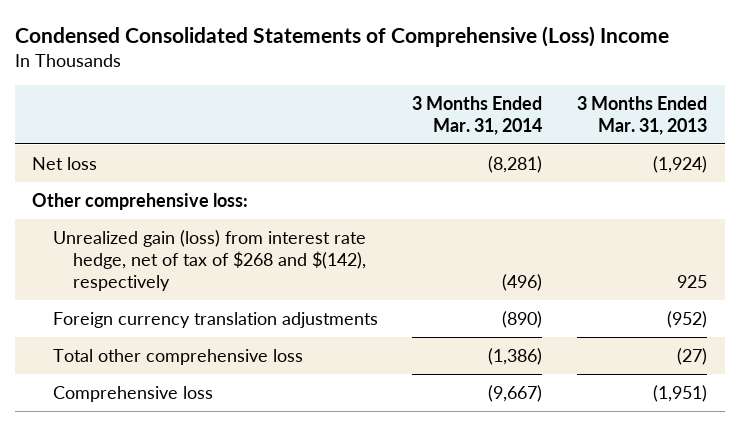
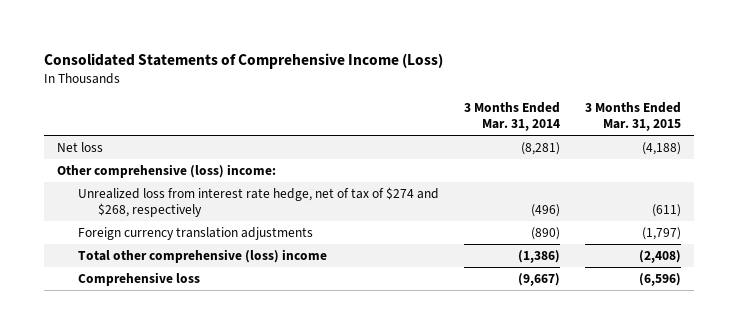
[14,25,669,47] Condensed Consolidated Statements of Comprehensive (Loss) Income -> [44,52,444,69] Consolidated Statements of Comprehensive Income (Loss)
[577,95,708,136] 3 Months Ended Mar. 31, 2013 -> none
none -> [585,102,682,132] 3 Months Ended Mar. 31, 2015
[32,192,249,210] Other comprehensive loss: -> [56,164,276,179] Other comprehensive (loss) income:
[52,229,367,292] Unrealized gain (loss) from interest rate hedge, net of tax of $268 and $(142), respectively -> [77,187,439,217] Unrealized loss from interest rate hedge, net of tax of $274 and $268, respectively
[52,348,303,365] Total other comprehensive loss -> [77,249,327,264] Total other comprehensive (loss) income

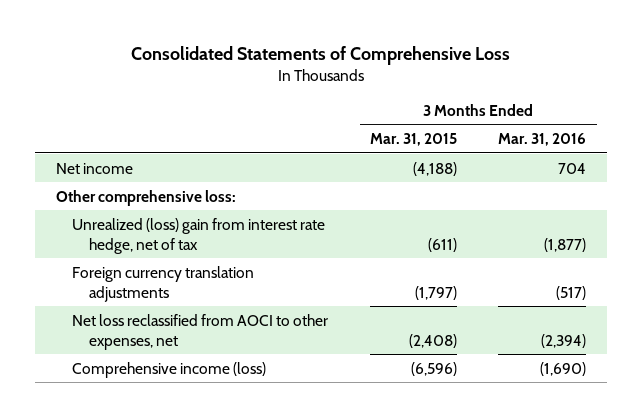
[44,52,444,69] Consolidated Statements of Comprehensive Income (Loss) -> [131,45,511,65] Consolidated Statements of Comprehensive Loss
[463,102,560,132] 3 Months Ended Mar. 31, 2014 -> none
none -> [498,132,587,146] Mar. 31, 2016
[56,142,103,153] Net loss -> [55,162,133,174] Net income
[56,164,276,179] Other comprehensive (loss) income: -> [55,189,236,206] Other comprehensive loss:
[77,187,439,217] Unrealized loss from interest rate hedge, net of tax of $274 and $268, respectively -> [72,217,326,254] Unrealized (loss) gain from interest rate hedge, net of tax
[77,249,327,264] Total other comprehensive (loss) income -> [72,313,329,350] Net loss reclassified from AOCI to other expenses, net
[77,272,200,287] Comprehensive loss -> [72,361,267,378] Comprehensive income (loss)

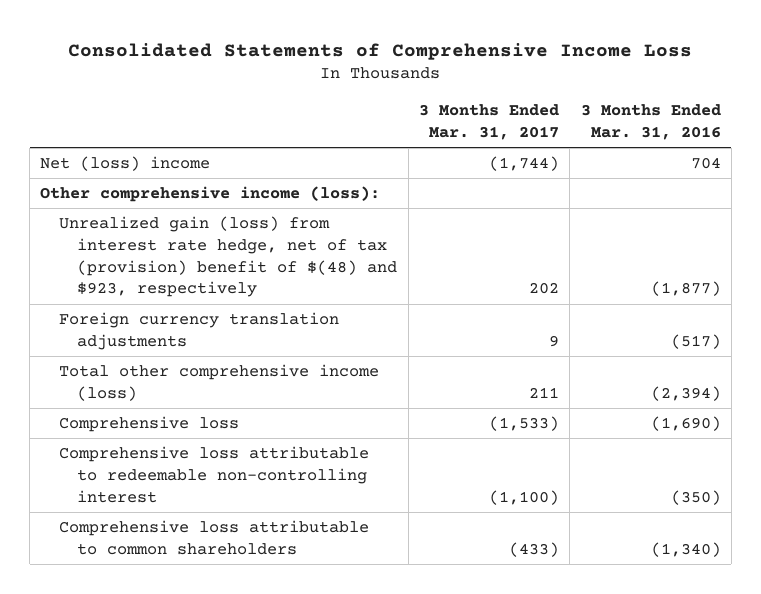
[131,45,511,65] Consolidated Statements of Comprehensive Loss -> [68,42,693,60] Consolidated Statements of Comprehensive Income Loss
[369,132,457,146] Mar. 31, 2015 -> none
none -> [419,104,560,141] 3 Months Ended Mar. 31, 2017
[55,162,133,174] Net income -> [40,156,211,172] Net (loss) income
[55,189,236,206] Other comprehensive loss: -> [40,186,381,203] Other comprehensive income (loss):
[72,217,326,254] Unrealized (loss) gain from interest rate hedge, net of tax -> [58,216,398,298] Unrealized gain (loss) from interest rate hedge, net of tax (provision) benefit of $(48) and $923, respectively
[72,313,329,350] Net loss reclassified from AOCI to other expenses, net -> [58,364,379,401] Total other comprehensive income (loss)
none -> [58,416,239,433] Comprehensive loss
none -> [58,446,369,503] Comprehensive loss attributable to redeemable non-controlling interest
[72,361,267,378] Comprehensive income (loss) -> [58,520,369,555] Comprehensive loss attributable to common shareholders
[540,361,587,376] (1,690) -> [650,541,721,557] (1,340)

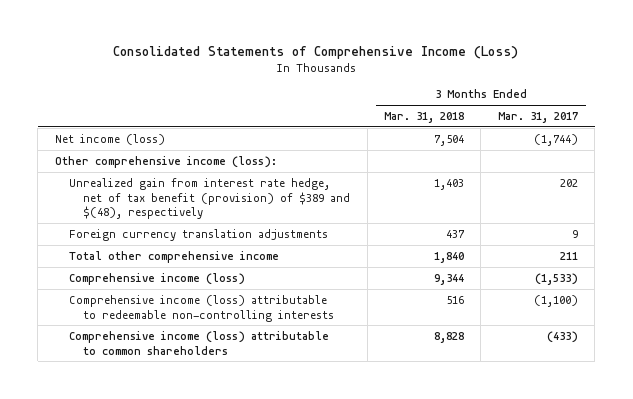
[68,42,693,60] Consolidated Statements of Comprehensive Income Loss -> [113,46,519,60] Consolidated Statements of Comprehensive Income (Loss)
[580,104,721,141] 3 Months Ended Mar. 31, 2016 -> none
none -> [384,111,465,123] Mar. 31, 2018
[40,156,211,172] Net (loss) income -> [54,133,165,145] Net income (loss)
[58,216,398,298] Unrealized gain (loss) from interest rate hedge, net of tax (provision) benefit of $(48) and $923, respectively -> [69,177,351,220] Unrealized gain from interest rate hedge, net of tax benefit (provision) of $389 and $(48), respectively
[58,364,379,401] Total other comprehensive income (loss) -> [69,250,280,263] Total other comprehensive income
[58,416,239,433] Comprehensive loss -> [69,272,246,285] Comprehensive income (loss)
[58,446,369,503] Comprehensive loss attributable to redeemable non-controlling interest -> [69,294,335,322] Comprehensive income (loss) attributable to redeemable non-controlling interests
[58,520,369,555] Comprehensive loss attributable to common shareholders -> [69,330,330,355] Comprehensive income (loss) attributable to common shareholders

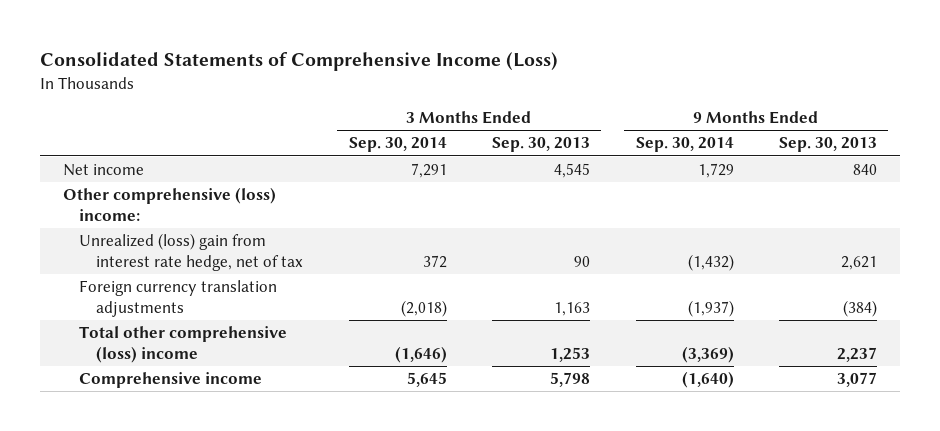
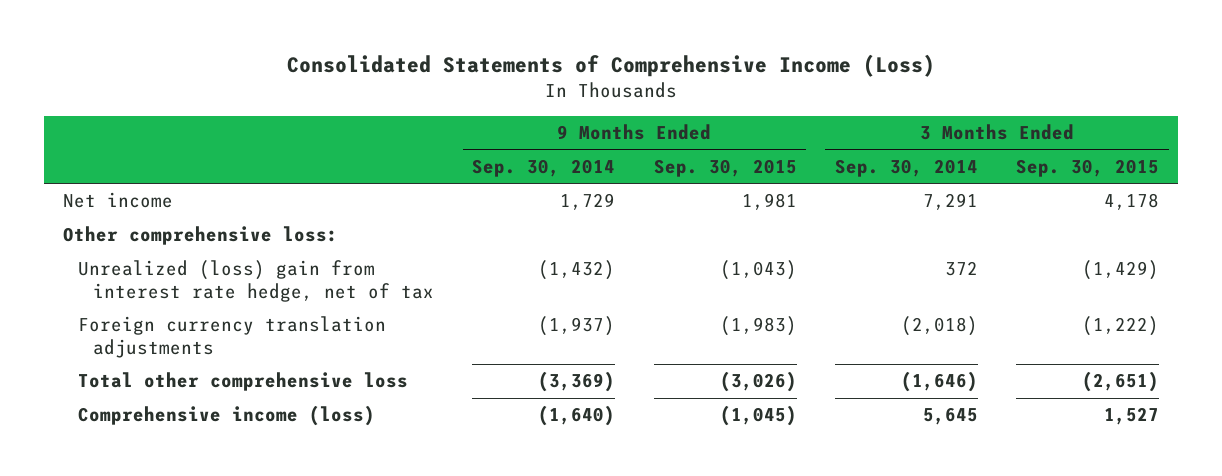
[492,137,591,153] Sep. 30, 2013 -> none
[779,137,878,153] Sep. 30, 2013 -> none
none -> [653,158,797,177] Sep. 30, 2015
none -> [1016,158,1160,177] Sep. 30, 2015
[62,186,276,221] Other comprehensive (loss) income: -> [63,226,339,246] Other comprehensive loss:
[79,325,288,363] Total other comprehensive (loss) income -> [78,372,409,392] Total other comprehensive loss
[79,371,263,388] Comprehensive income -> [78,405,376,427] Comprehensive income (loss)

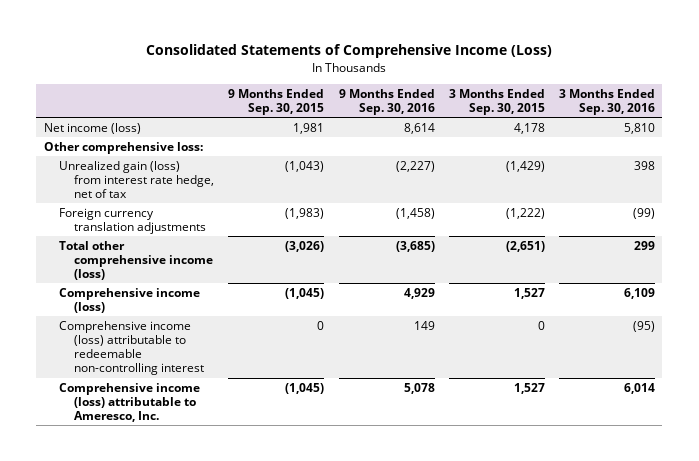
[472,158,616,177] Sep. 30, 2014 -> none
[834,158,978,177] Sep. 30, 2014 -> none
none -> [338,88,435,115] 9 Months Ended Sep. 30, 2016
none -> [559,88,656,115] 3 Months Ended Sep. 30, 2016
[63,192,174,209] Net income -> [43,122,141,134] Net income (loss)
[78,260,435,302] Unrealized (loss) gain from interest rate hedge, net of tax -> [58,160,214,199] Unrealized gain (loss) from interest rate hedge, net of tax
[78,372,409,392] Total other comprehensive loss -> [58,240,213,281] Total other comprehensive income (loss)
none -> [58,320,204,376] Comprehensive income (loss) attributable to redeemable non-controlling interest
none -> [58,382,200,423] Comprehensive income (loss) attributable to Ameresco, Inc.

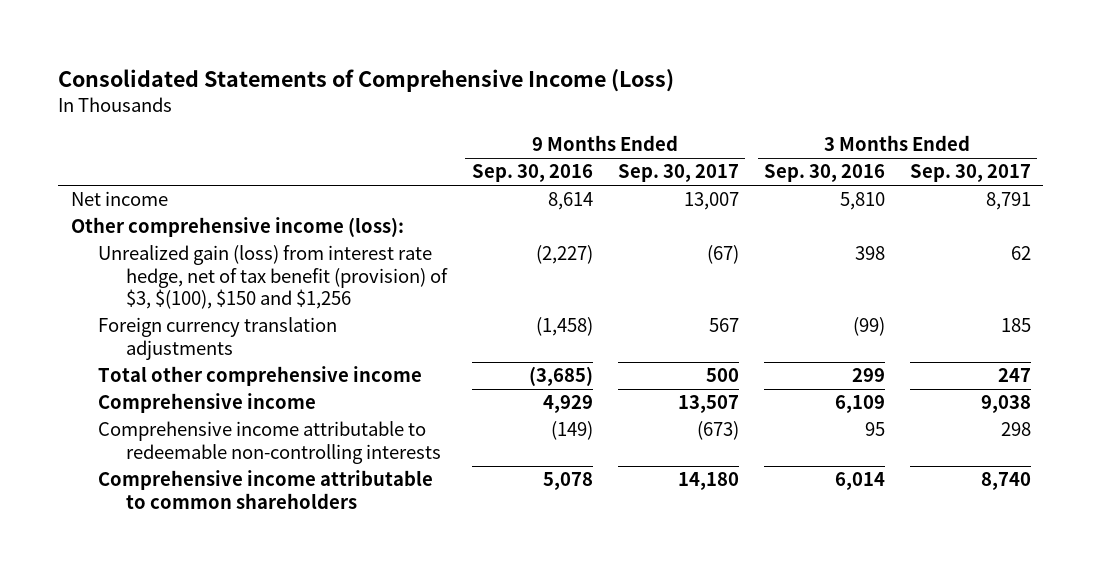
[228,88,325,115] 9 Months Ended Sep. 30, 2015 -> none
[448,88,545,115] 3 Months Ended Sep. 30, 2015 -> none
none -> [617,164,739,183] Sep. 30, 2017
none -> [909,164,1031,183] Sep. 30, 2017
[43,122,141,134] Net income (loss) -> [70,191,168,207] Net income
[43,141,203,154] Other comprehensive loss: -> [70,217,404,238] Other comprehensive income (loss):
[58,160,214,199] Unrealized gain (loss) from interest rate hedge, net of tax -> [98,245,448,310] Unrealized gain (loss) from interest rate hedge, net of tax benefit (provision) of $3, $(100), $150 and $1,256
[58,240,213,281] Total other comprehensive income (loss) -> [98,366,423,387] Total other comprehensive income
[58,287,200,314] Comprehensive income (loss) -> [98,393,317,414] Comprehensive income
[58,320,204,376] Comprehensive income (loss) attributable to redeemable non-controlling interest -> [98,421,441,464] Comprehensive income attributable to redeemable non-controlling interests
[413,320,435,330] 149 -> [550,421,593,441] (149)
[633,320,656,332] (95) -> [864,422,885,437] 95
[58,382,200,423] Comprehensive income (loss) attributable to Ameresco, Inc. -> [98,470,434,509] Comprehensive income attributable to common shareholders

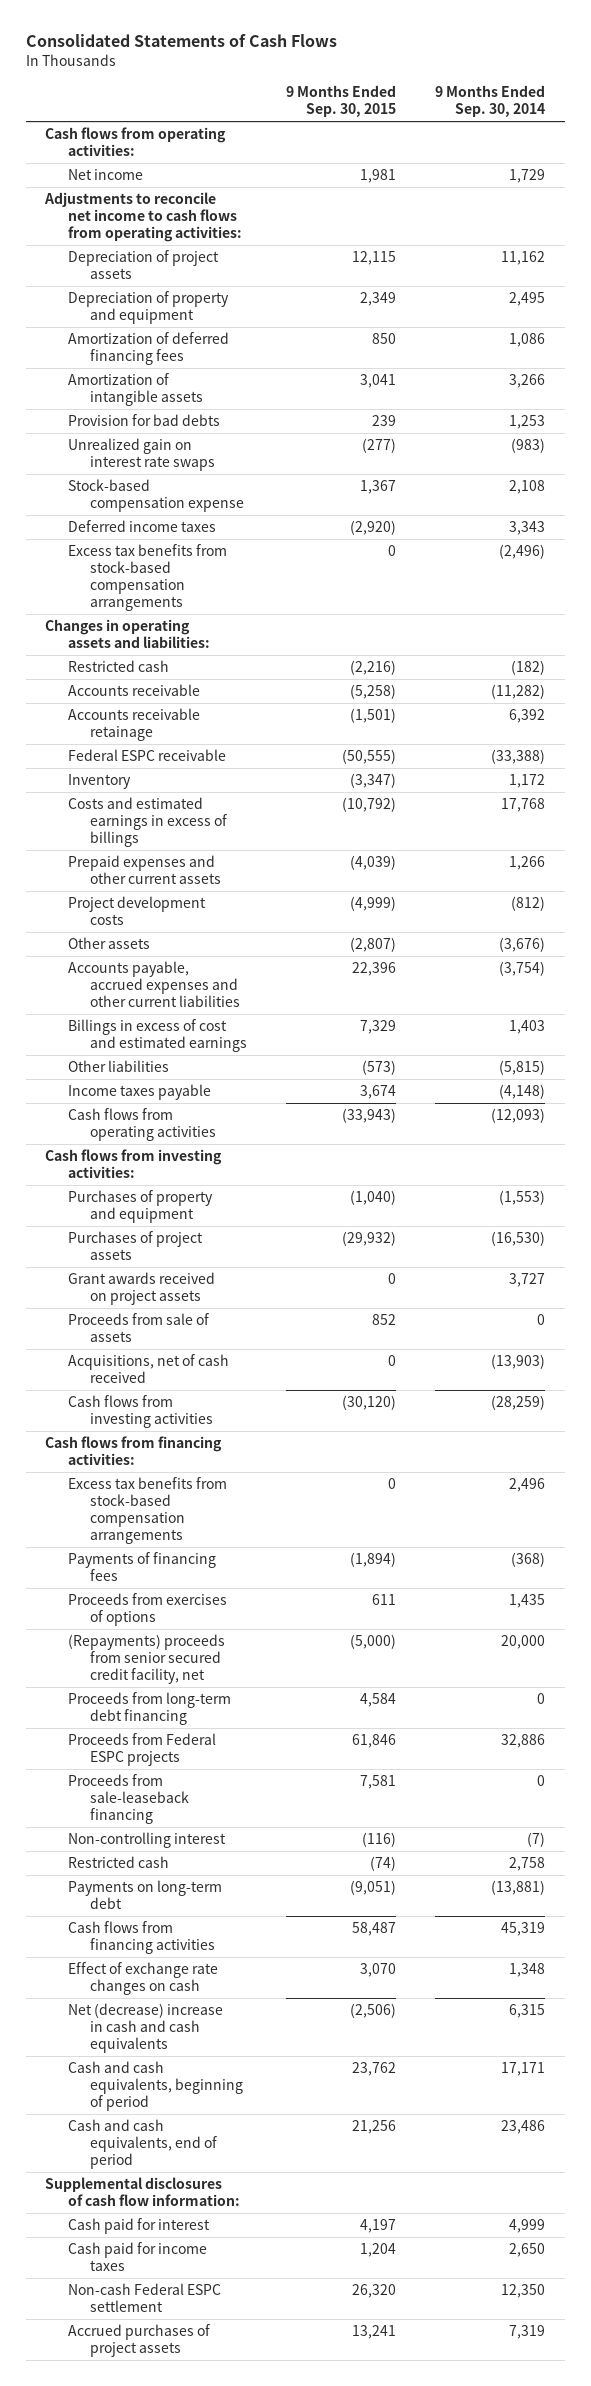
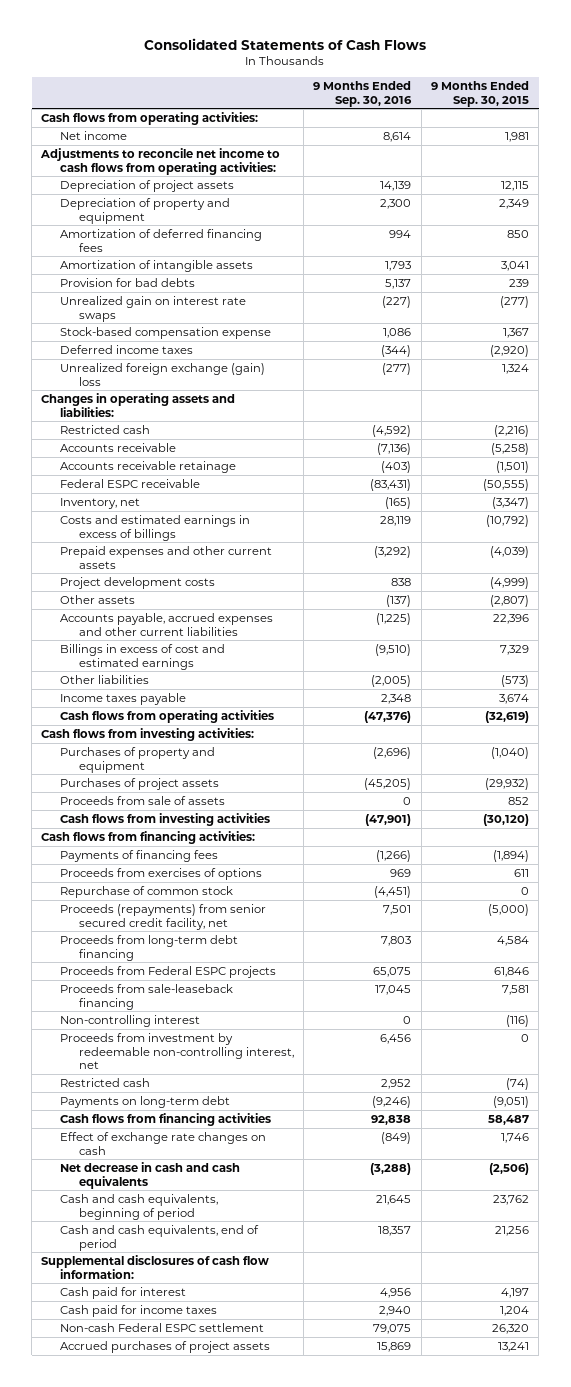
[435,85,546,118] 9 Months Ended Sep. 30, 2014 -> none
none -> [313,80,413,107] 9 Months Ended Sep. 30, 2016
[67,544,227,612] Excess tax benefits from stock-based compensation arrangements -> none
none -> [59,362,265,386] Unrealized foreign exchange (gain) loss
[67,774,131,790] Inventory -> [59,497,140,509] Inventory, net
[341,1108,396,1124] (33,943) -> [485,710,530,723] (32,619)
[67,1272,215,1306] Grant awards received on project assets -> none
[67,1354,229,1384] Acquisitions, net of cash received -> none
[67,1477,227,1545] Excess tax benefits from stock-based compensation arrangements -> none
none -> [59,885,233,898] Repurchase of common stock
[67,1634,225,1685] (Repayments) proceeds from senior secured credit facility, net -> [59,903,266,930] Proceeds (repayments) from senior secured credit facility, net
none -> [59,1032,294,1070] Proceeds from investment by redeemable non-controlling interest, net
[359,1963,396,1978] 3,070 -> [501,1132,530,1143] 1,746
[67,2003,223,2054] Net (decrease) increase in cash and cash equivalents -> [59,1161,240,1189] Net decrease in cash and cash equivalents

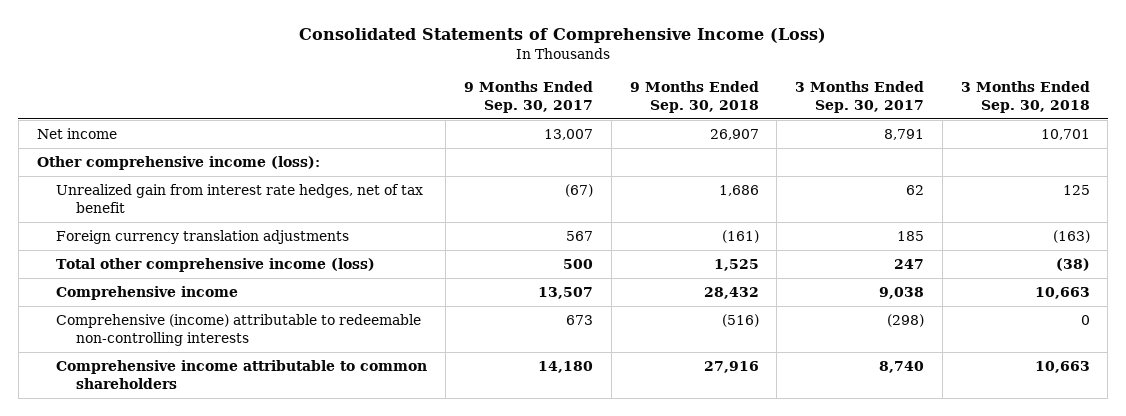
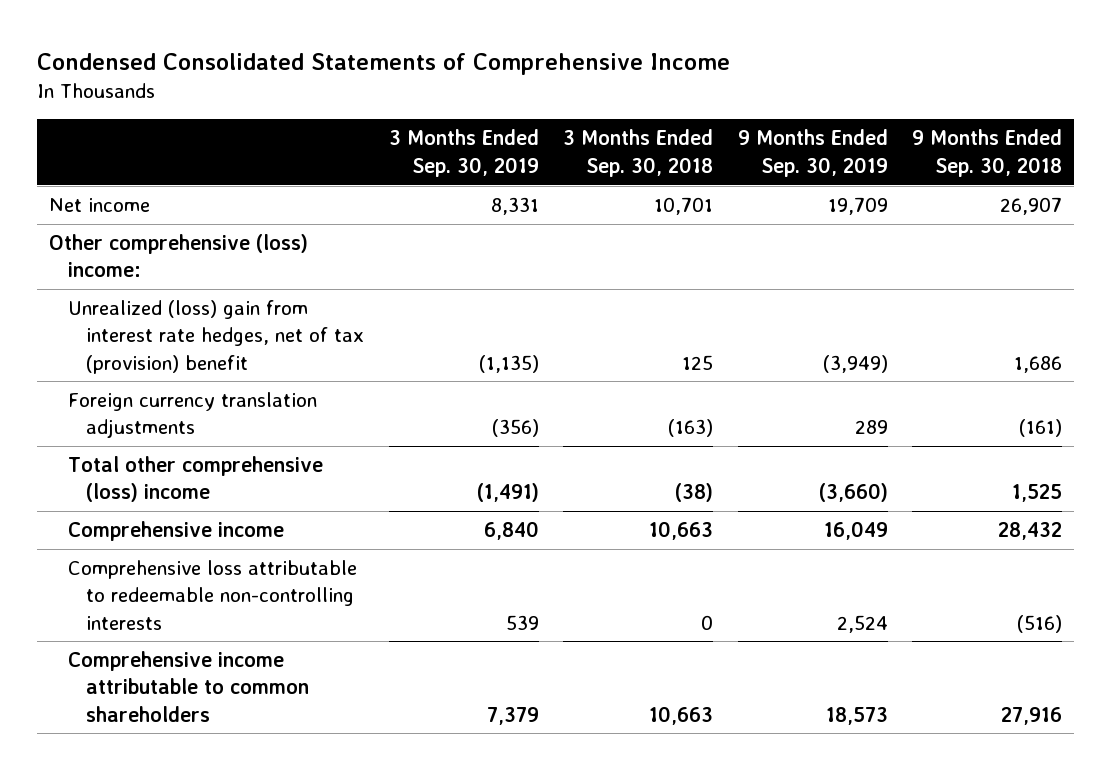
[299,28,827,44] Consolidated Statements of Comprehensive Income (Loss) -> [37,52,731,75] Condensed Consolidated Statements of Comprehensive Income
[463,81,593,113] 9 Months Ended Sep. 30, 2017 -> none
[795,81,925,113] 3 Months Ended Sep. 30, 2017 -> none
none -> [388,129,539,177] 3 Months Ended Sep. 30, 2019
none -> [737,129,888,177] 9 Months Ended Sep. 30, 2019
[36,156,320,171] Other comprehensive income (loss): -> [49,234,309,278] Other comprehensive (loss) income:
[56,184,424,213] Unrealized gain from interest rate hedges, net of tax benefit -> [67,300,365,374] Unrealized (loss) gain from interest rate hedges, net of tax (provision) benefit
[56,258,376,273] Total other comprehensive income (loss) -> [67,456,323,503] Total other comprehensive (loss) income
[56,314,422,346] Comprehensive (income) attributable to redeemable non-controlling interests -> [67,560,357,630] Comprehensive loss attributable to redeemable non-controlling interests

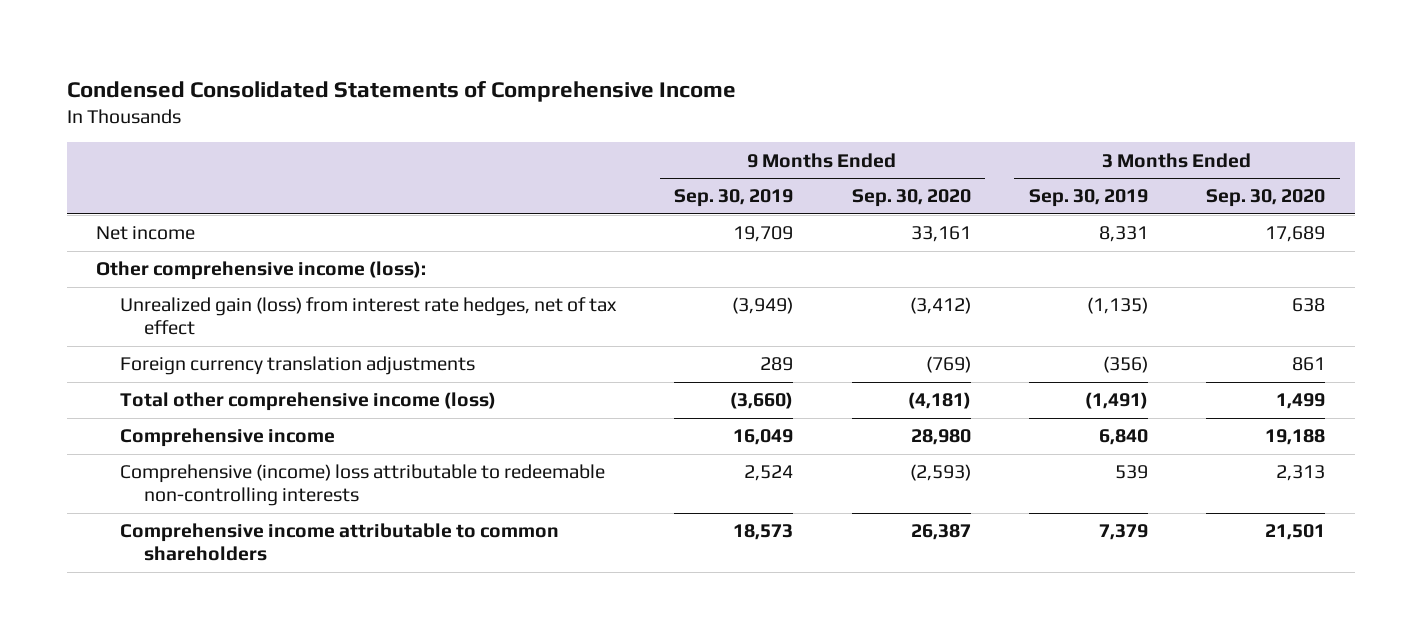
[563,129,714,177] 3 Months Ended Sep. 30, 2018 -> none
[912,129,1063,177] 9 Months Ended Sep. 30, 2018 -> none
none -> [851,189,971,208] Sep. 30, 2020
none -> [1206,189,1326,208] Sep. 30, 2020
[49,234,309,278] Other comprehensive (loss) income: -> [95,261,426,281] Other comprehensive income (loss):
[67,300,365,374] Unrealized (loss) gain from interest rate hedges, net of tax (provision) benefit -> [119,297,617,336] Unrealized gain (loss) from interest rate hedges, net of tax effect
[67,456,323,503] Total other comprehensive (loss) income -> [119,392,496,412] Total other comprehensive income (loss)
[67,560,357,630] Comprehensive loss attributable to redeemable non-controlling interests -> [119,464,605,507] Comprehensive (income) loss attributable to redeemable non-controlling interests

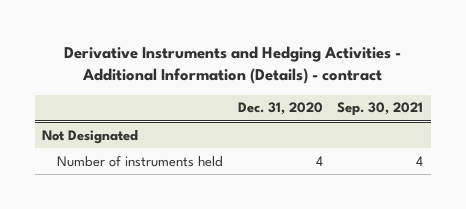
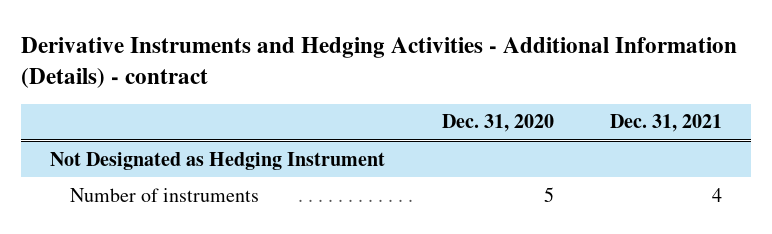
[337,102,424,117] Sep. 30, 2021 -> none
none -> [610,114,723,133] Dec. 31, 2021
[42,129,139,144] Not Designated -> [49,151,385,170] Not Designated as Hedging Instrument
[57,154,224,167] Number of instruments held -> [70,187,260,202] Number of instruments
[315,155,323,166] 4 -> [543,186,554,202] 5

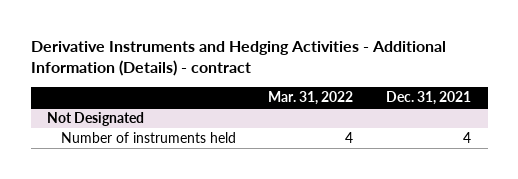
[441,114,554,133] Dec. 31, 2020 -> none
none -> [268,90,354,105] Mar. 31, 2022
[49,151,385,170] Not Designated as Hedging Instrument -> [47,112,145,127] Not Designated
[70,187,260,202] Number of instruments -> [60,132,236,144] Number of instruments held

